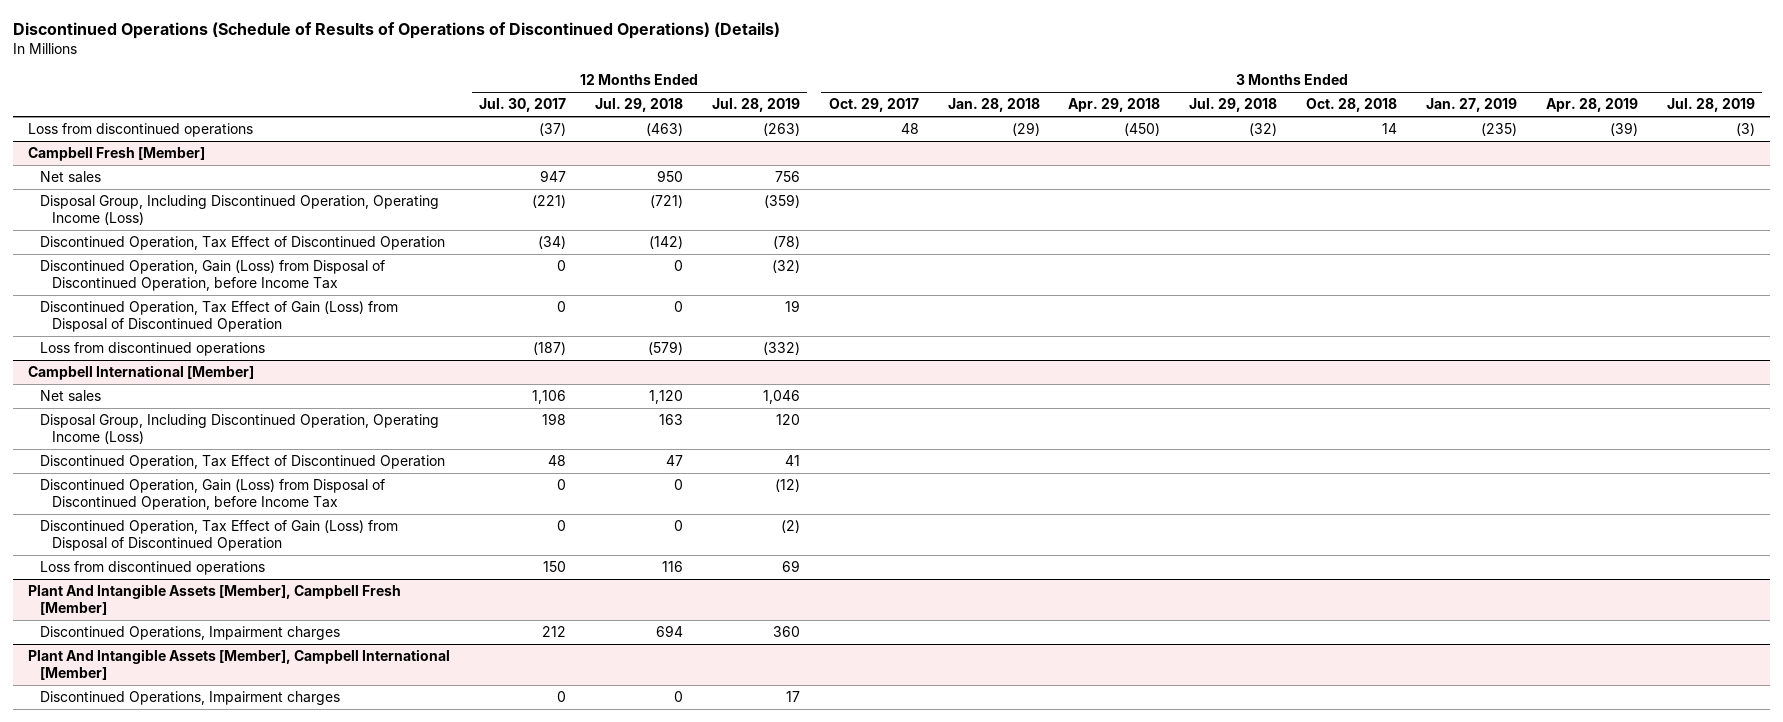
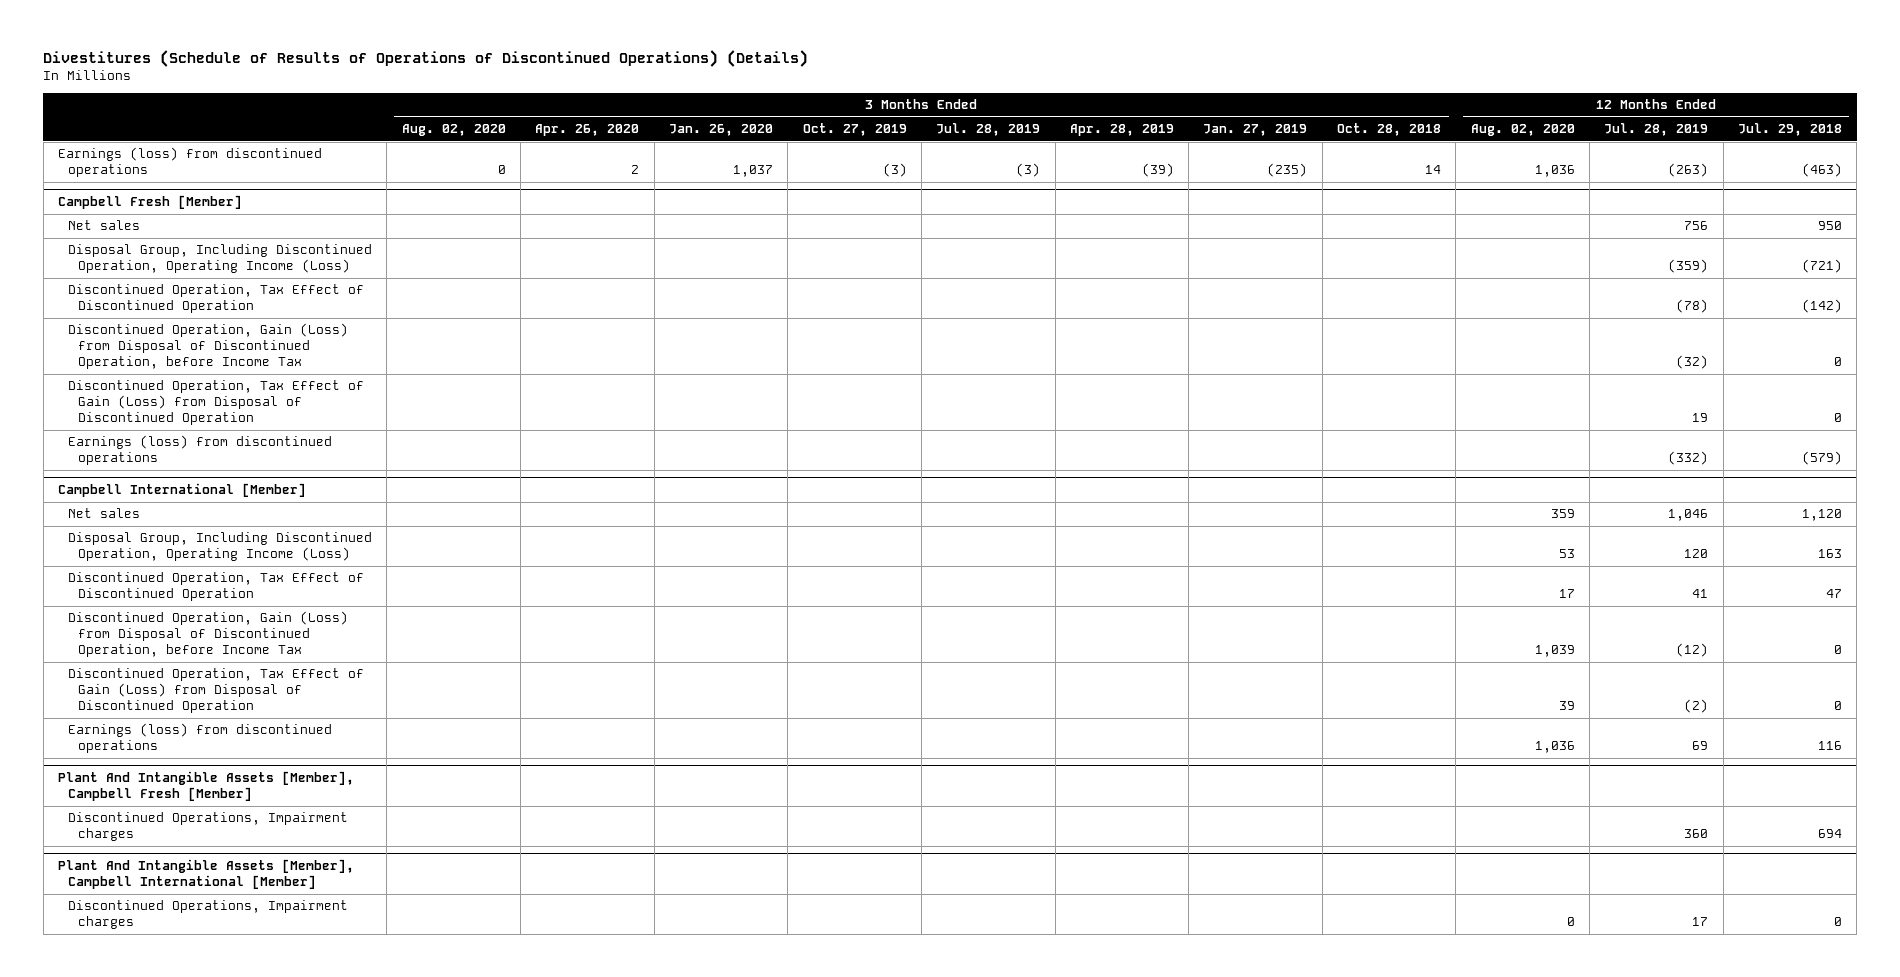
[13,22,781,40] Discontinued Operations (Schedule of Results of Operations of Discontinued Operations) (Details) -> [43,50,809,68] Divestitures (Schedule of Results of Operations of Discontinued Operations) (Details)
[478,98,566,113] Jul. 30, 2017 -> none
[828,98,919,113] Oct. 29, 2017 -> none
[947,98,1040,113] Jan. 28, 2018 -> none
[1068,98,1161,113] Apr. 29, 2018 -> none
[1189,98,1278,113] Jul. 29, 2018 -> none
none -> [401,124,506,137] Aug. 02, 2020
none -> [535,124,640,137] Apr. 26, 2020
none -> [668,124,773,137] Jan. 26, 2020
none -> [802,123,907,137] Oct. 27, 2019
none -> [1470,124,1575,137] Aug. 02, 2020
[27,123,253,138] Loss from discontinued operations -> [58,147,323,178] Earnings (loss) from discontinued operations
[39,342,265,357] Loss from discontinued operations -> [68,435,333,466] Earnings (loss) from discontinued operations
[39,561,265,576] Loss from discontinued operations -> [68,723,333,754] Earnings (loss) from discontinued operations

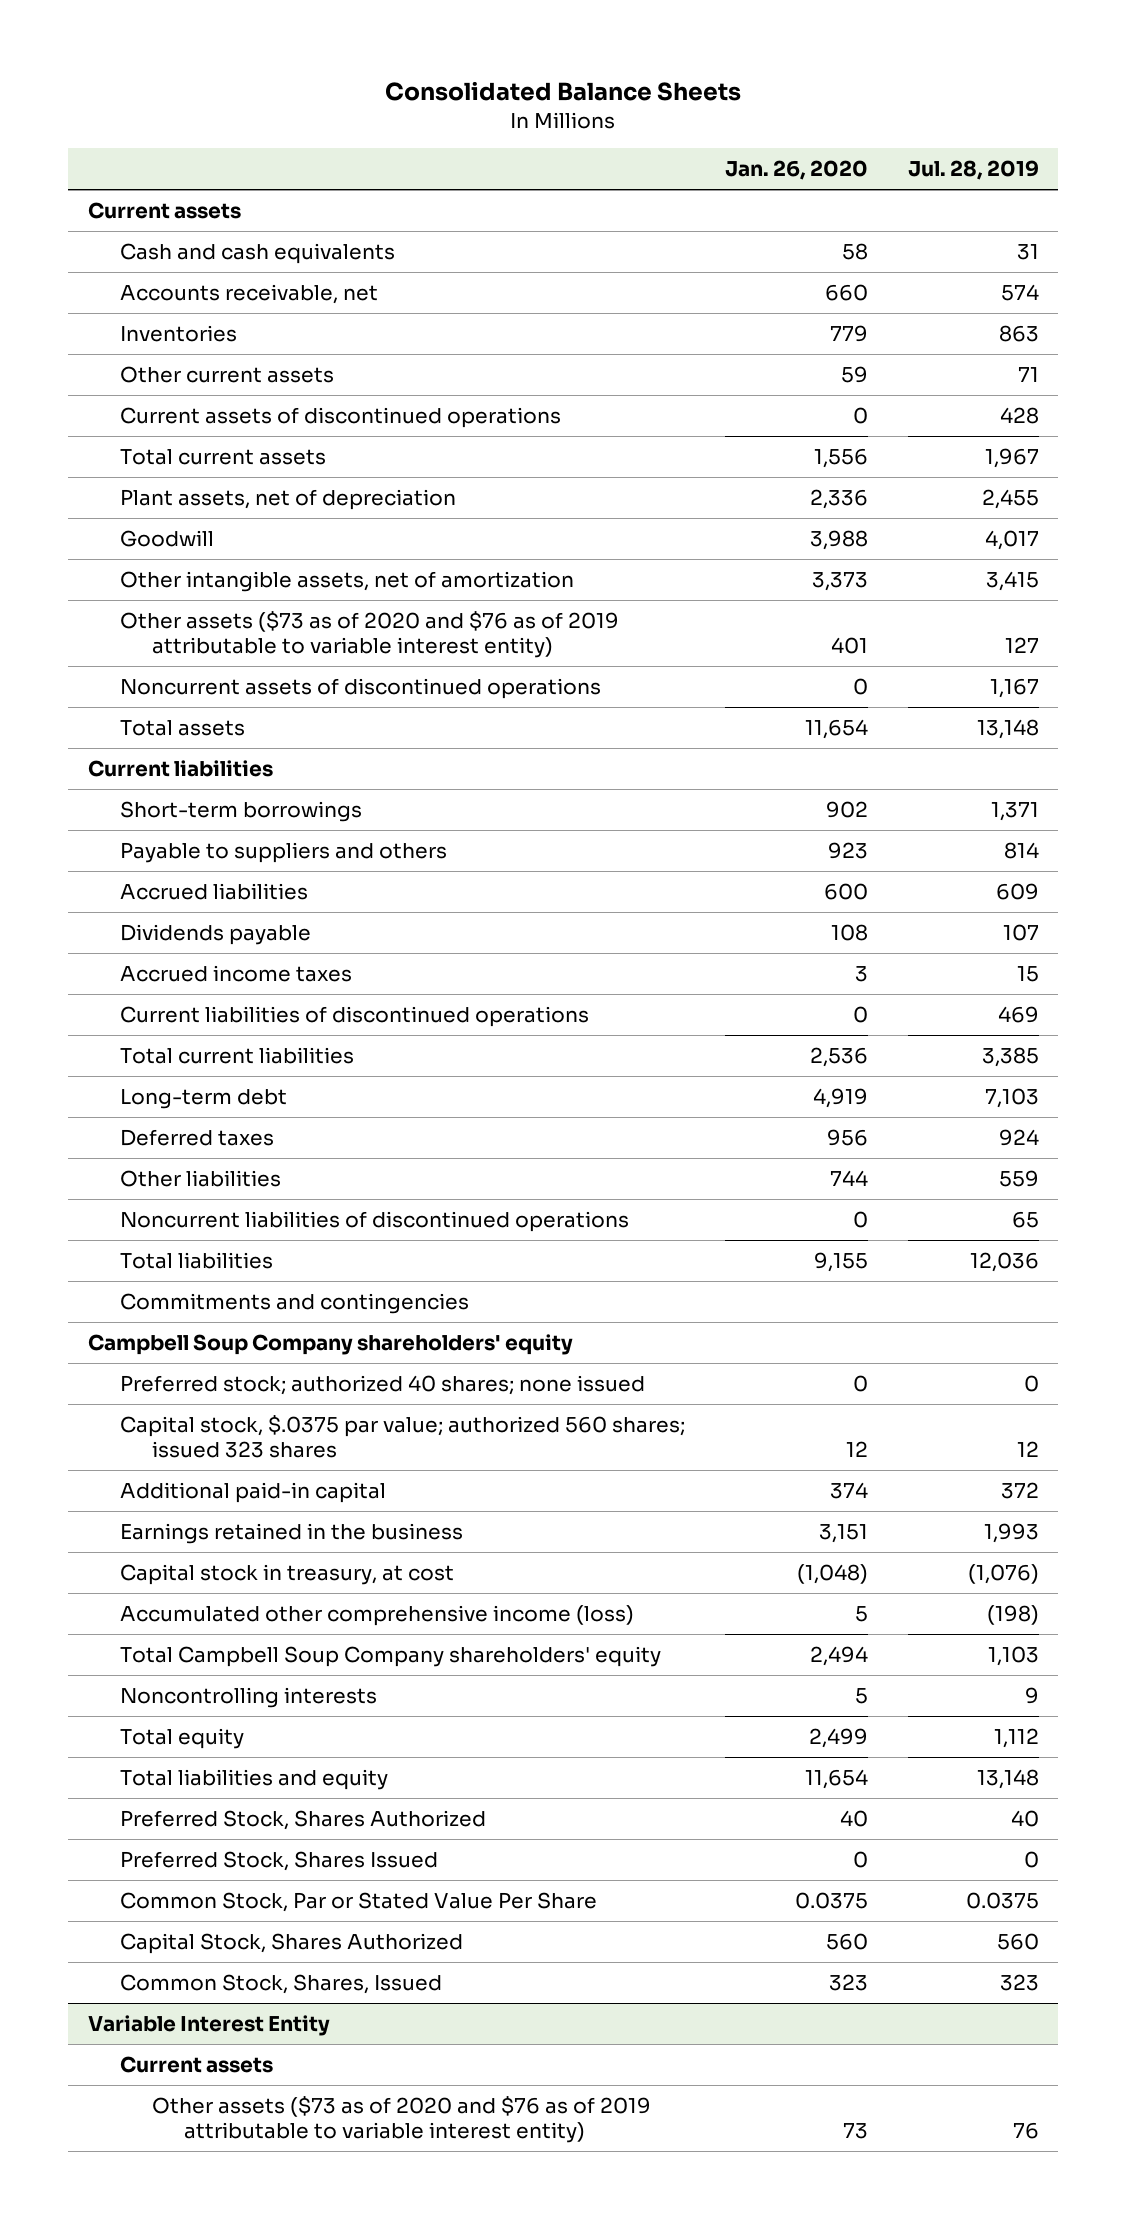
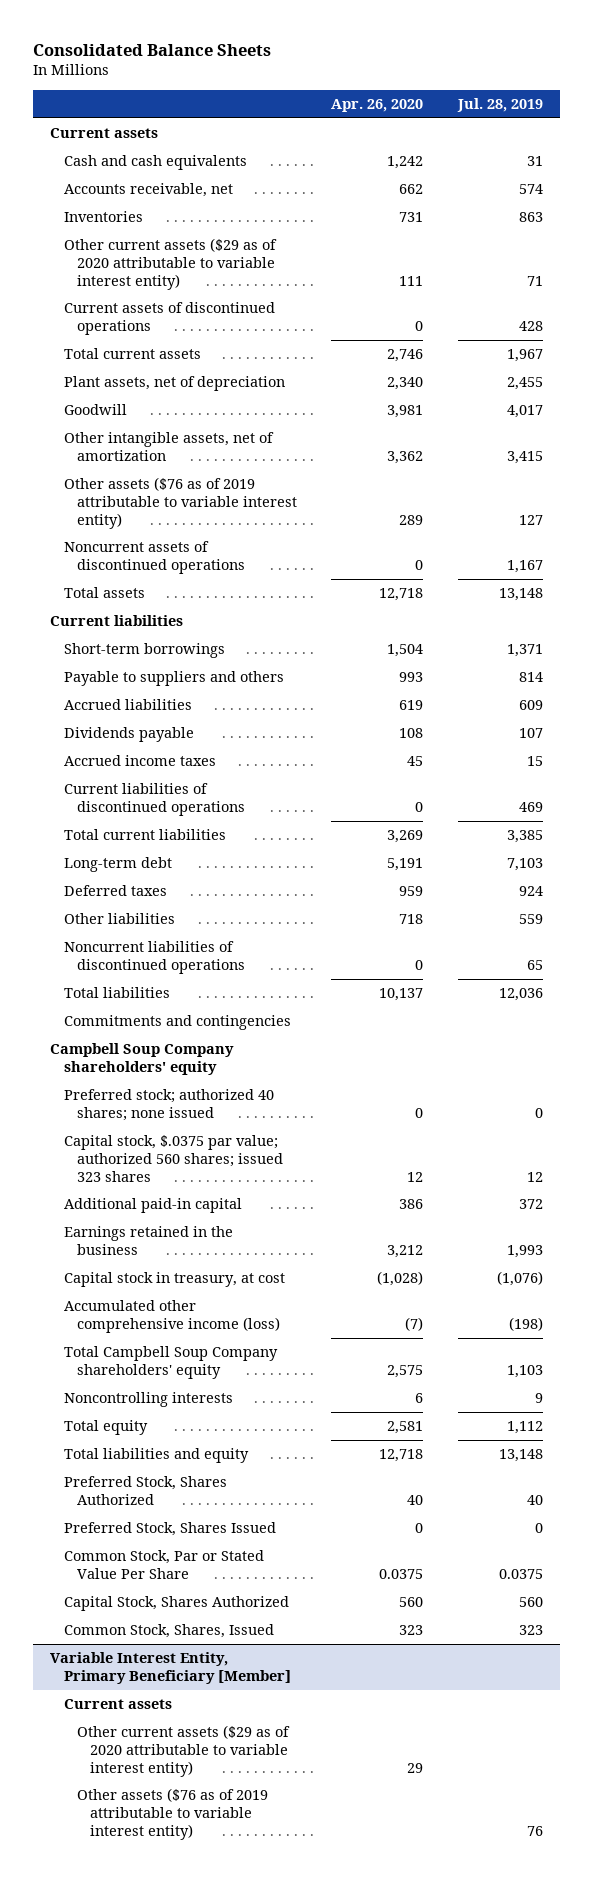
[724,159,868,180] Jan. 26, 2020 -> none
none -> [331,98,424,112] Apr. 26, 2020
[120,366,335,384] Other current assets -> [63,238,277,290] Other current assets ($29 as of 2020 attributable to variable interest entity)
[120,611,620,659] Other assets ($73 as of 2020 and $76 as of 2019 attributable to variable interest entity) -> [63,477,297,529] Other assets ($76 as of 2019 attributable to variable interest entity)
[88,2015,331,2037] Variable Interest Entity -> [50,1652,291,1684] Variable Interest Entity, Primary Beneficiary [Member]
none -> [76,1725,290,1777] Other current assets ($29 as of 2020 attributable to variable interest entity)
[152,2096,652,2144] Other assets ($73 as of 2020 and $76 as of 2019 attributable to variable interest entity) -> [76,1788,268,1840] Other assets ($76 as of 2019 attributable to variable interest entity)

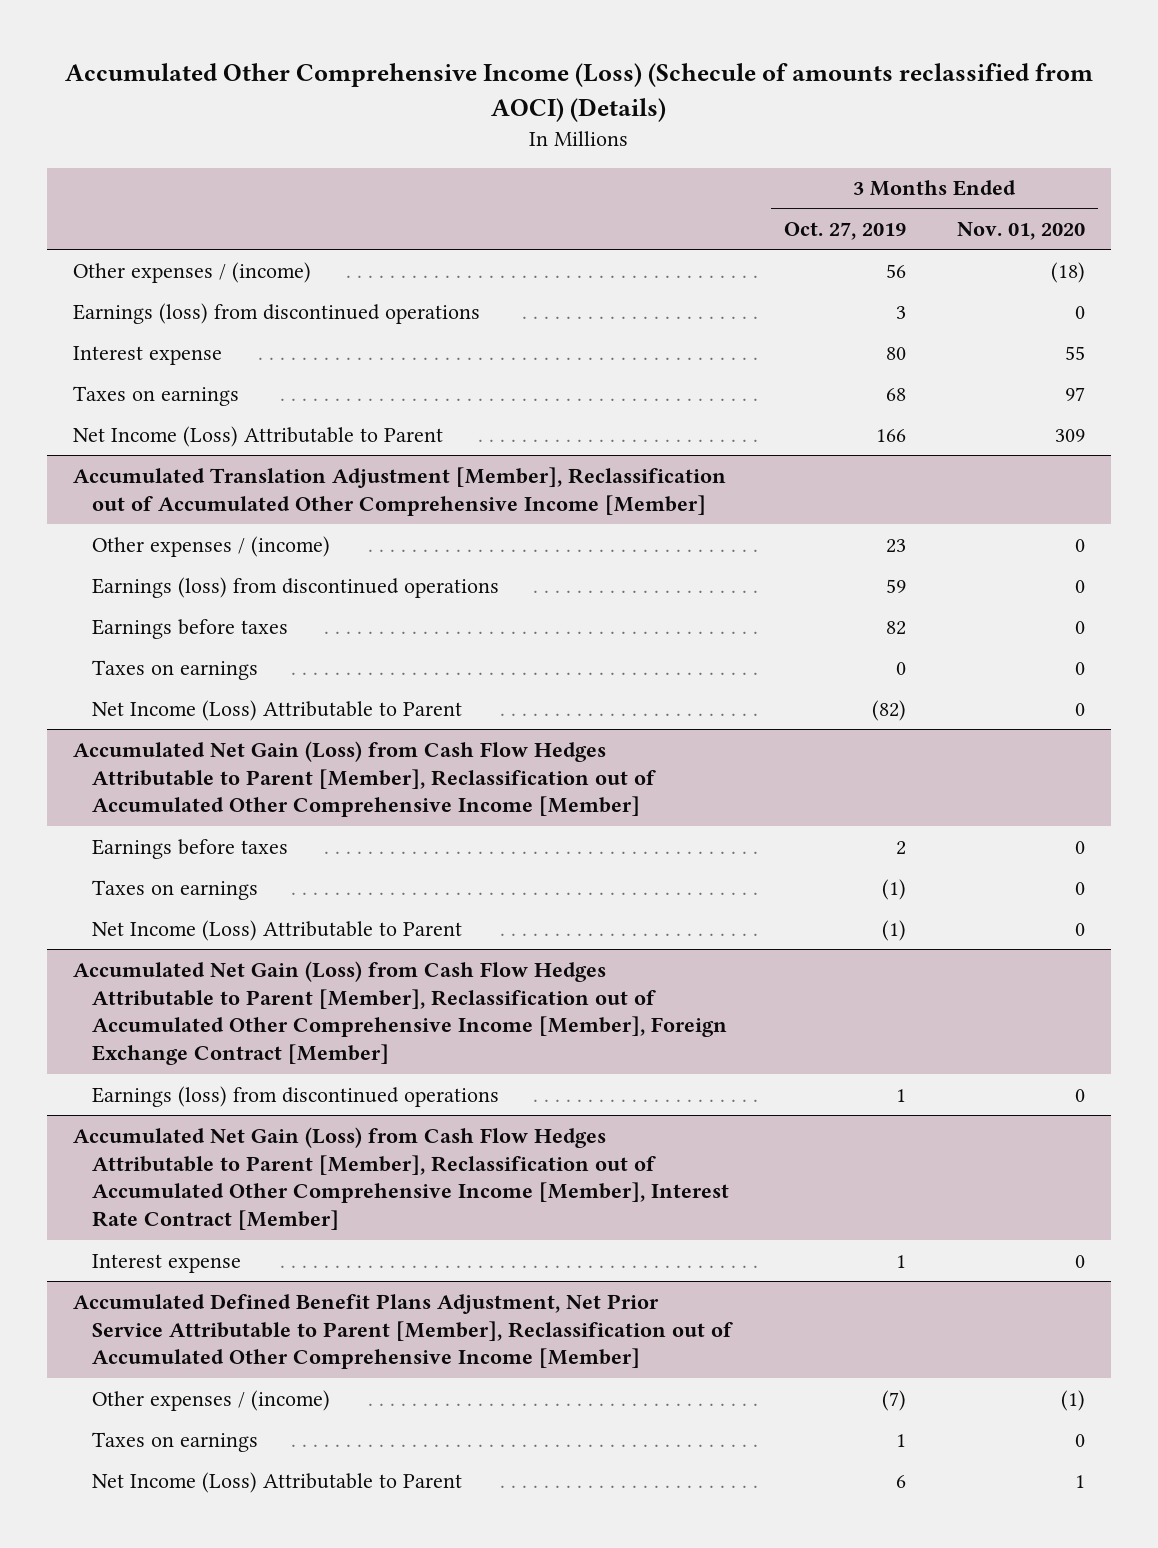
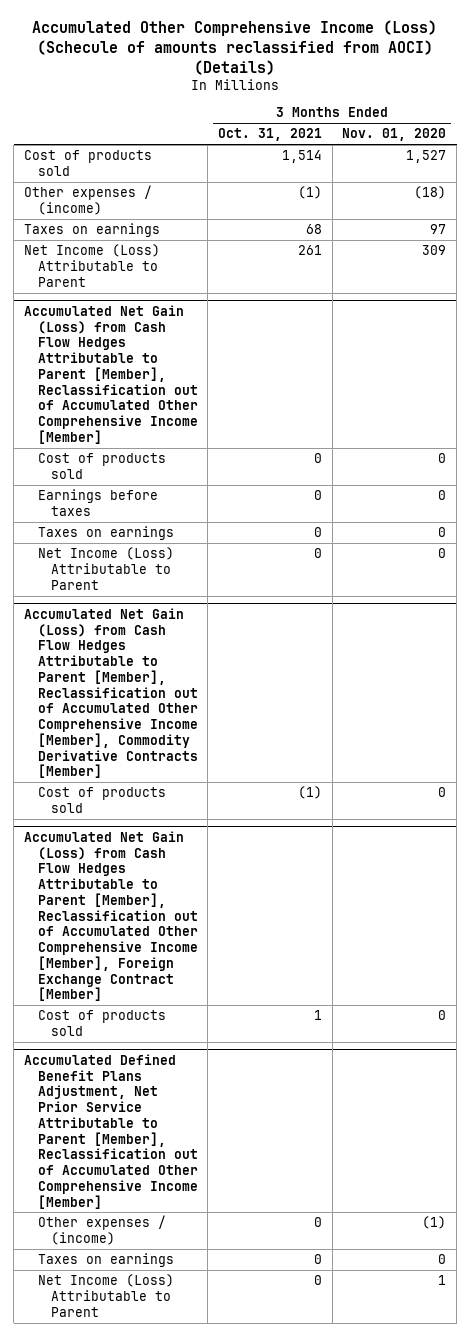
[783,222,906,241] Oct. 27, 2019 -> none
none -> [217,128,322,142] Oct. 31, 2021
none -> [23,150,152,176] Cost of products sold
[72,302,480,324] Earnings (loss) from discontinued operations -> none
[72,345,222,365] Interest expense -> none
[72,466,726,516] Accumulated Translation Adjustment [Member], Reclassification out of Accumulated Other Comprehensive Income [Member] -> none
[92,535,331,557] Other expenses / (income) -> none
[92,576,500,598] Earnings (loss) from discontinued operations -> none
[92,618,289,639] Earnings before taxes -> none
[92,659,259,680] Taxes on earnings -> none
[92,699,463,721] Net Income (Loss) Attributable to Parent -> none
none -> [37,453,166,479] Cost of products sold
none -> [23,608,198,779] Accumulated Net Gain (Loss) from Cash Flow Hedges Attributable to Parent [Member], Reclassification out of Accumulated Other Comprehensive Income [Member], Commodity Derivative Contracts [Member]
none -> [37,787,166,813] Cost of products sold
[92,1085,500,1107] Earnings (loss) from discontinued operations -> none
[72,1126,730,1231] Accumulated Net Gain (Loss) from Cash Flow Hedges Attributable to Parent [Member], Reclassification out of Accumulated Other Comprehensive Income [Member], Interest Rate Contract [Member] -> none
[92,1253,242,1273] Interest expense -> none
none -> [37,1010,166,1036] Cost of products sold

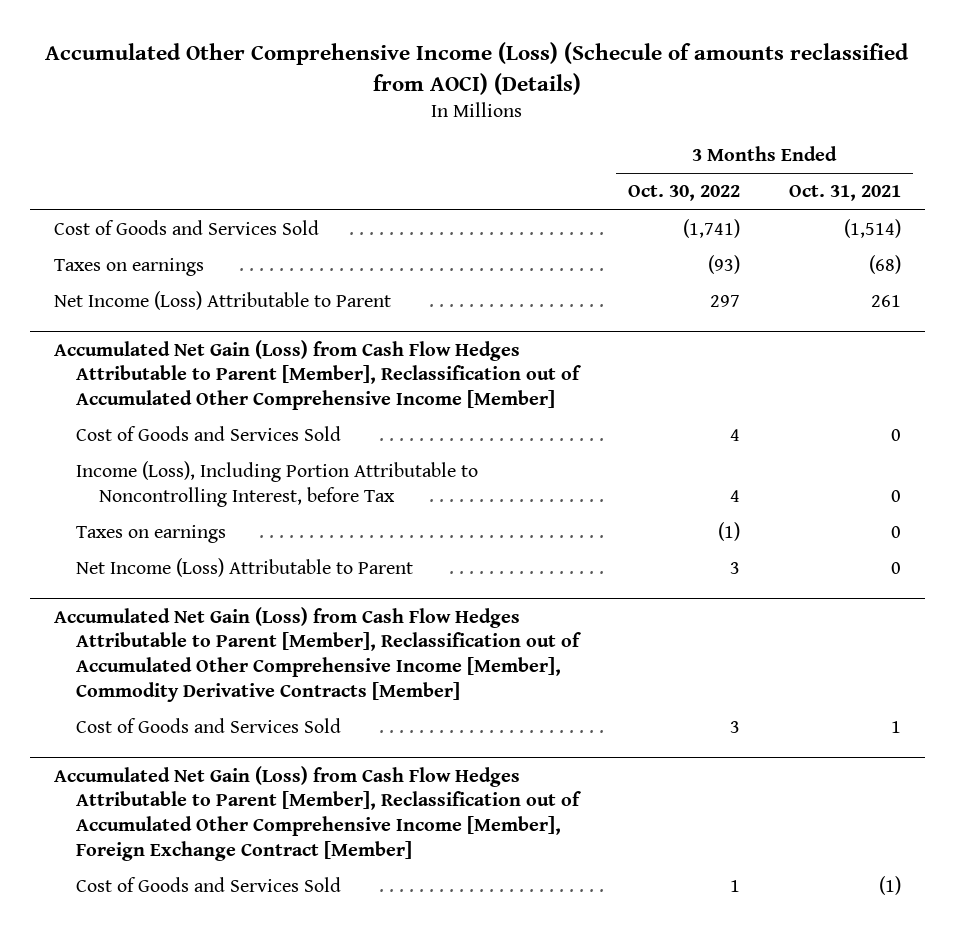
[342,128,447,142] Nov. 01, 2020 -> none
none -> [628,185,741,202] Oct. 30, 2022
[23,185,152,215] Other expenses / (income) -> none
[23,150,152,176] Cost of products sold -> [53,220,319,236] Cost of Goods and Services Sold
[281,150,322,164] 1,514 -> [843,219,901,239] (1,514)
[305,224,322,235] 68 -> [868,255,901,275] (68)
[37,453,166,479] Cost of products sold -> [76,426,342,442] Cost of Goods and Services Sold
[37,489,158,516] Earnings before taxes -> [76,461,479,508] Income (Loss), Including Portion Attributable to Noncontrolling Interest, before Tax
[37,787,166,813] Cost of products sold -> [76,718,342,734] Cost of Goods and Services Sold
[297,786,322,800] (1) -> [890,721,901,734] 1
[23,1054,198,1209] Accumulated Defined Benefit Plans Adjustment, Net Prior Service Attributable to Parent [Member], Reclassification out of Accumulated Other Comprehensive Income [Member] -> none
[37,1215,166,1245] Other expenses / (income) -> none
[37,1253,174,1268] Taxes on earnings -> none
[37,1274,174,1317] Net Income (Loss) Attributable to Parent -> none
[37,1010,166,1036] Cost of products sold -> [76,877,342,893] Cost of Goods and Services Sold
[313,1010,322,1021] 1 -> [878,876,901,896] (1)

